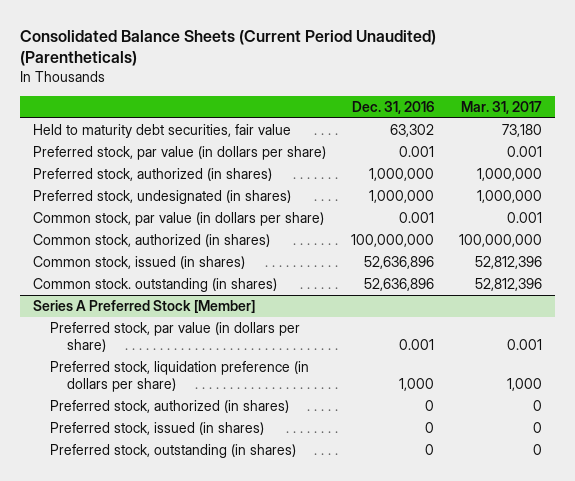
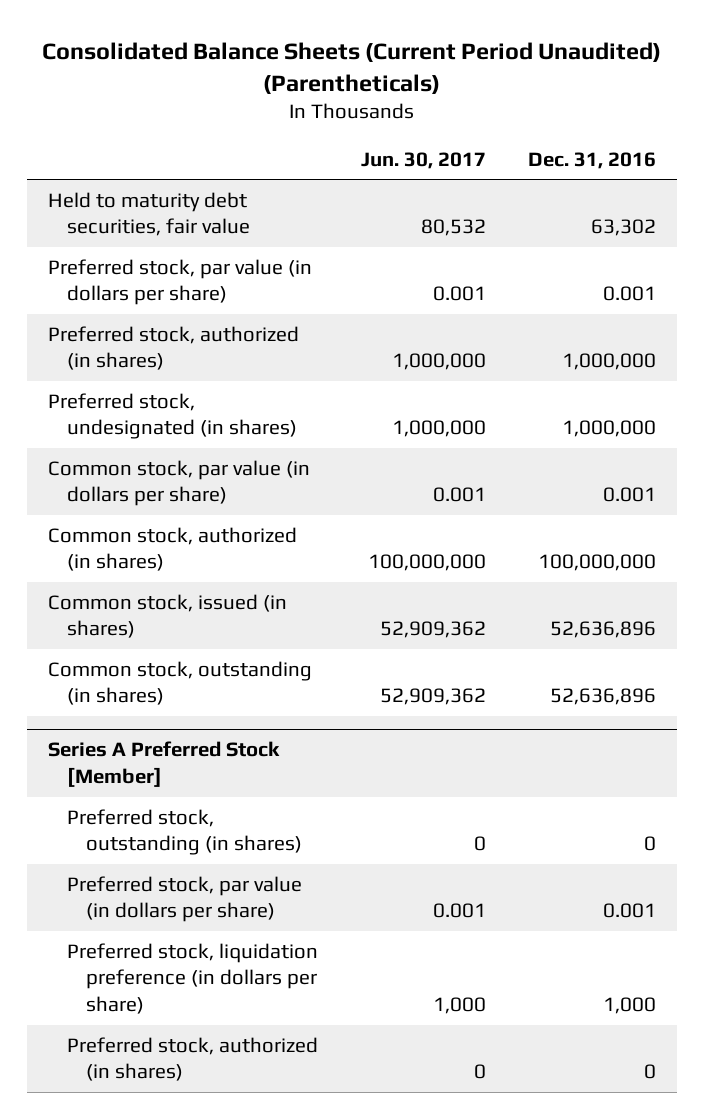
[461,100,543,114] Mar. 31, 2017 -> none
none -> [360,151,486,169] Jun. 30, 2017
[32,277,277,292] Common stock. outstanding (in shares) -> [48,661,313,706] Common stock, outstanding (in shares)
[49,443,296,458] Preferred stock, outstanding (in shares) -> [67,809,303,856] Preferred stock, outstanding (in shares)
[49,421,264,435] Preferred stock, issued (in shares) -> none

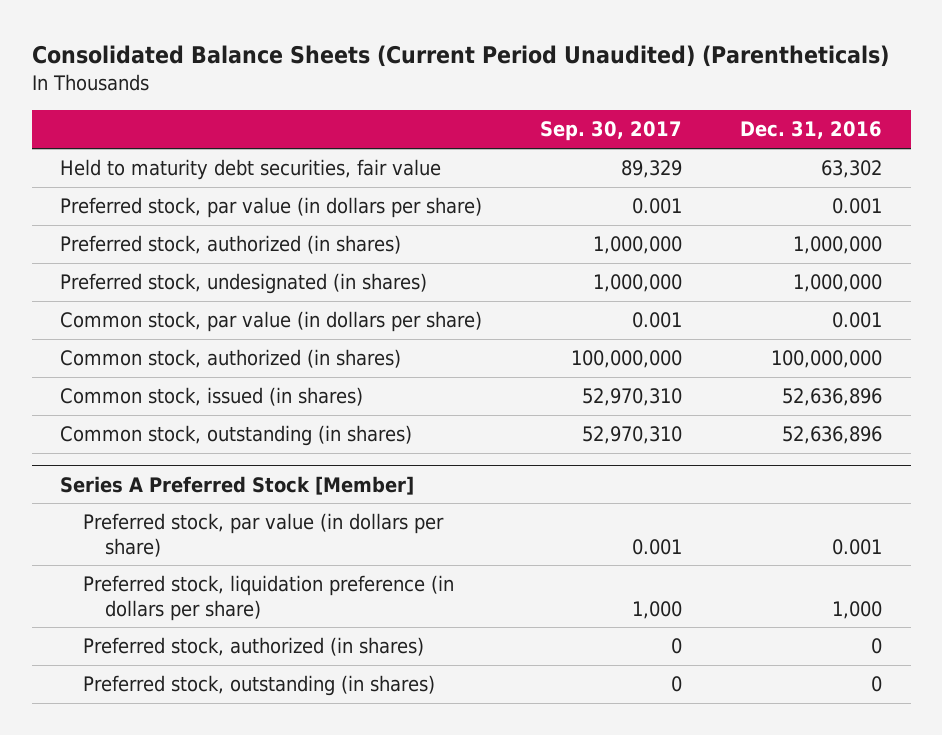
[360,151,486,169] Jun. 30, 2017 -> none
none -> [540,121,683,142] Sep. 30, 2017
[67,809,303,856] Preferred stock, outstanding (in shares) -> [82,675,435,697] Preferred stock, outstanding (in shares)

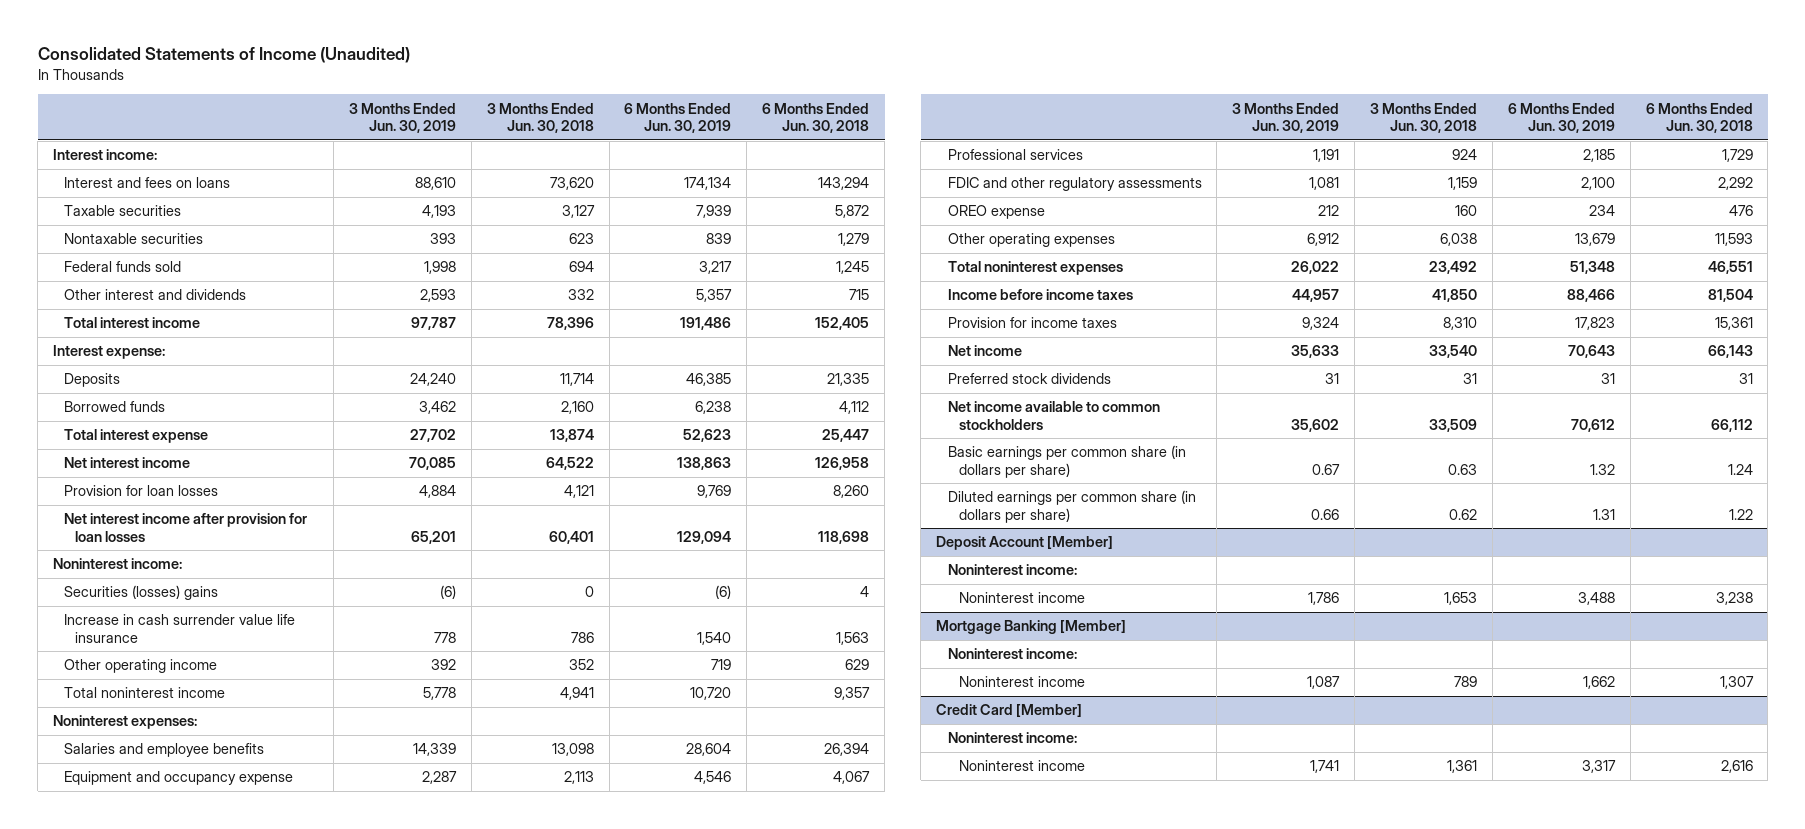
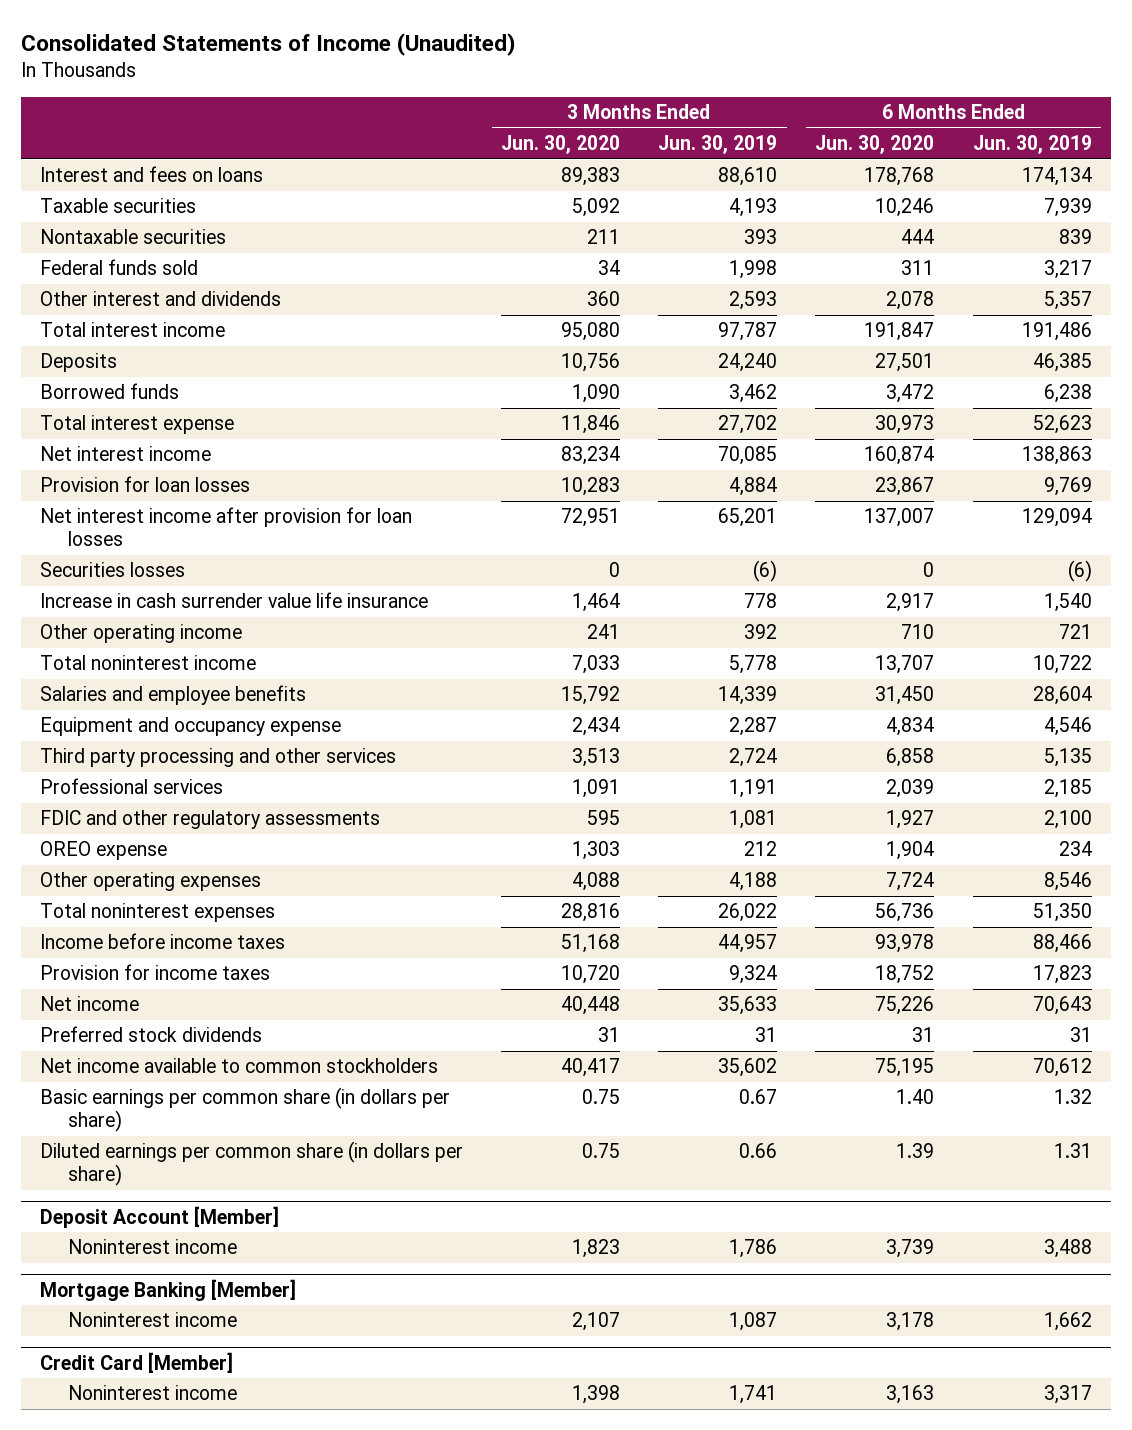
[486,102,594,134] 3 Months Ended Jun. 30, 2018 -> none
[762,102,870,134] 6 Months Ended Jun. 30, 2018 -> none
none -> [501,135,621,155] Jun. 30, 2020
none -> [815,135,935,155] Jun. 30, 2020
[52,149,157,161] Interest income: -> none
[52,345,165,360] Interest expense: -> none
[52,558,182,570] Noninterest income: -> none
[64,585,219,601] Securities (losses) gains -> [39,562,185,578] Securities losses
[52,715,197,730] Noninterest expenses: -> none
[711,659,732,671] 719 -> [1058,624,1092,640] 721
[690,687,732,701] 10,720 -> [1032,655,1092,675] 10,722
none -> [39,748,396,768] Third party processing and other services
[1307,233,1340,247] 6,912 -> [729,872,778,892] 4,188
[1574,233,1615,247] 13,679 -> [1043,872,1092,892] 8,546
[1569,261,1615,275] 51,348 -> [1032,903,1092,923] 51,350
[947,564,1077,576] Noninterest income: -> none
[947,648,1077,660] Noninterest income: -> none
[947,732,1077,744] Noninterest income: -> none

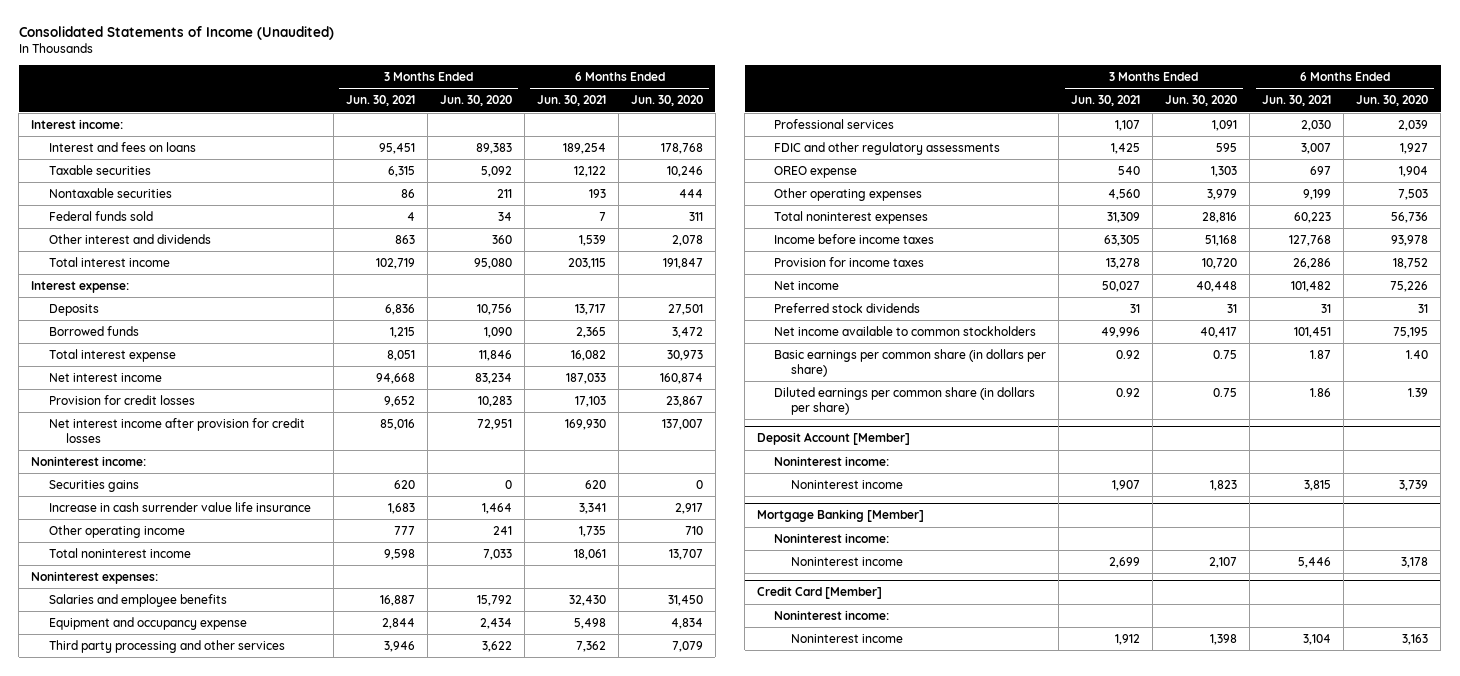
[658,135,778,155] Jun. 30, 2019 -> none
[972,135,1092,155] Jun. 30, 2019 -> none
none -> [345,95,415,107] Jun. 30, 2021
none -> [536,95,606,107] Jun. 30, 2021
none -> [31,118,124,129] Interest income:
none -> [31,280,130,293] Interest expense:
[39,476,250,493] Provision for loan losses -> [48,394,195,405] Provision for credit losses
[39,507,412,547] Net interest income after provision for loan losses -> [48,417,305,443] Net interest income after provision for credit losses
none -> [31,455,147,466] Noninterest income:
[39,562,185,578] Securities losses -> [48,479,139,492] Securities gains
none -> [31,570,159,584] Noninterest expenses:
[572,748,621,768] 3,513 -> [481,640,512,652] 3,622
[886,748,935,768] 6,858 -> [671,640,703,652] 7,079
[572,872,621,892] 4,088 -> [1207,188,1238,200] 3,979
[886,872,935,892] 7,724 -> [1398,188,1429,200] 7,503
none -> [774,455,890,466] Noninterest income:
none -> [774,532,890,543] Noninterest income:
none -> [774,609,890,620] Noninterest income:

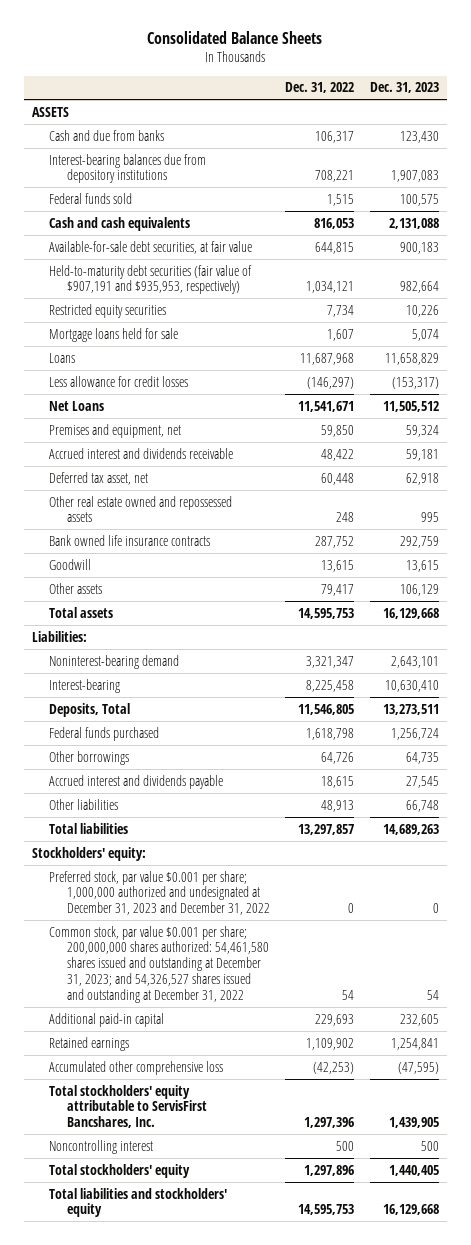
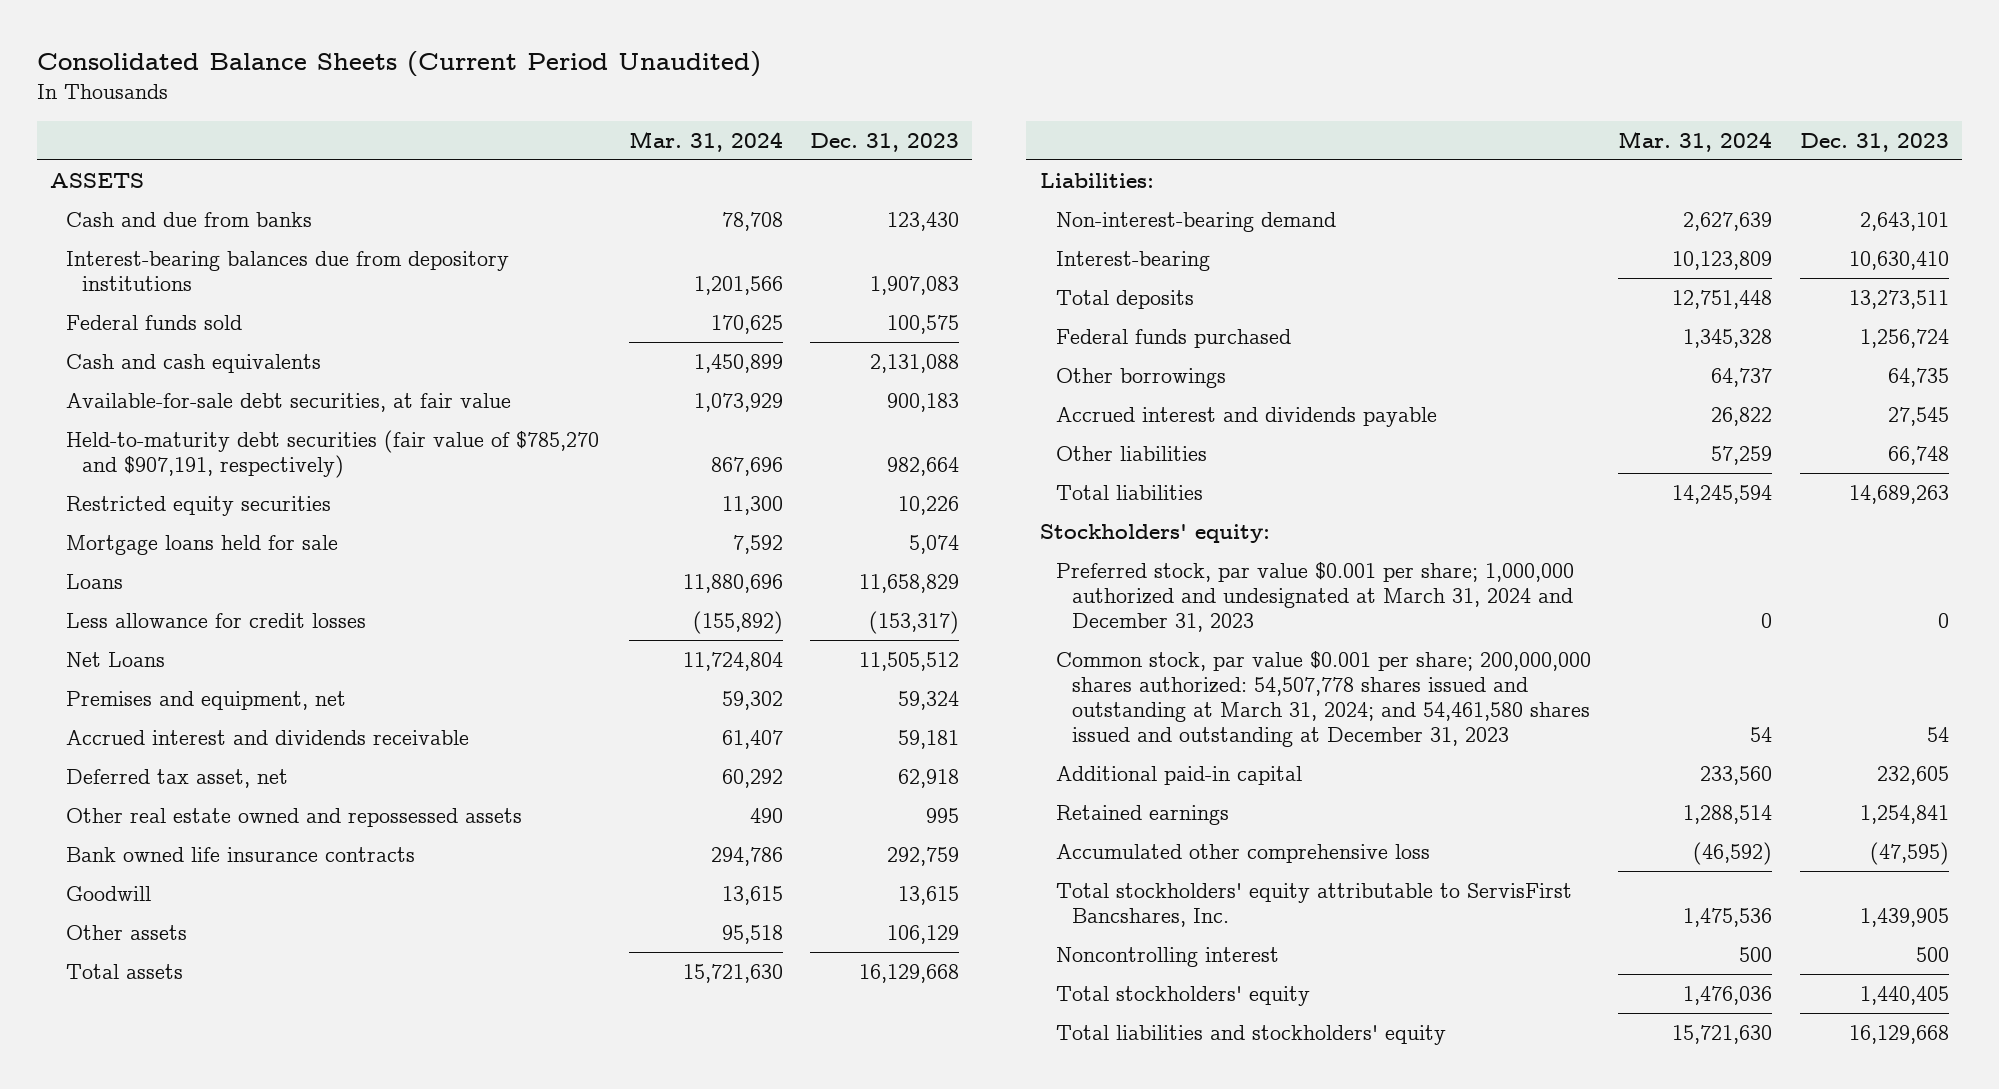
[147,31,323,45] Consolidated Balance Sheets -> [36,51,761,78] Consolidated Balance Sheets (Current Period Unaudited)
[285,82,355,94] Dec. 31, 2022 -> none
none -> [628,130,783,152] Mar. 31, 2024
[49,264,253,295] Held-to-maturity debt securities (fair value of $907,191 and $935,953, respectively) -> [66,430,600,478] Held-to-maturity debt securities (fair value of $785,270 and $907,191, respectively)
[49,654,180,669] Noninterest-bearing demand -> [1056,212,1337,233] Non-interest-bearing demand
[49,702,131,717] Deposits, Total -> [1056,290,1195,310] Total deposits
[49,870,270,916] Preferred stock, par value $0.001 per share; 1,000,000 authorized and undesignated at December 31, 2023 and December 31, 2022 -> [1056,562,1575,632] Preferred stock, par value $0.001 per share; 1,000,000 authorized and undesignated at March 31, 2024 and December 31, 2023
[49,925,269,1004] Common stock, par value $0.001 per share; 200,000,000 shares authorized: 54,461,580 shares issued and outstanding at December 31, 2023; and 54,326,527 shares issued and outstanding at December 31, 2022 -> [1056,651,1592,747] Common stock, par value $0.001 per share; 200,000,000 shares authorized: 54,507,778 shares issued and outstanding at March 31, 2024; and 54,461,580 shares issued and outstanding at December 31, 2023

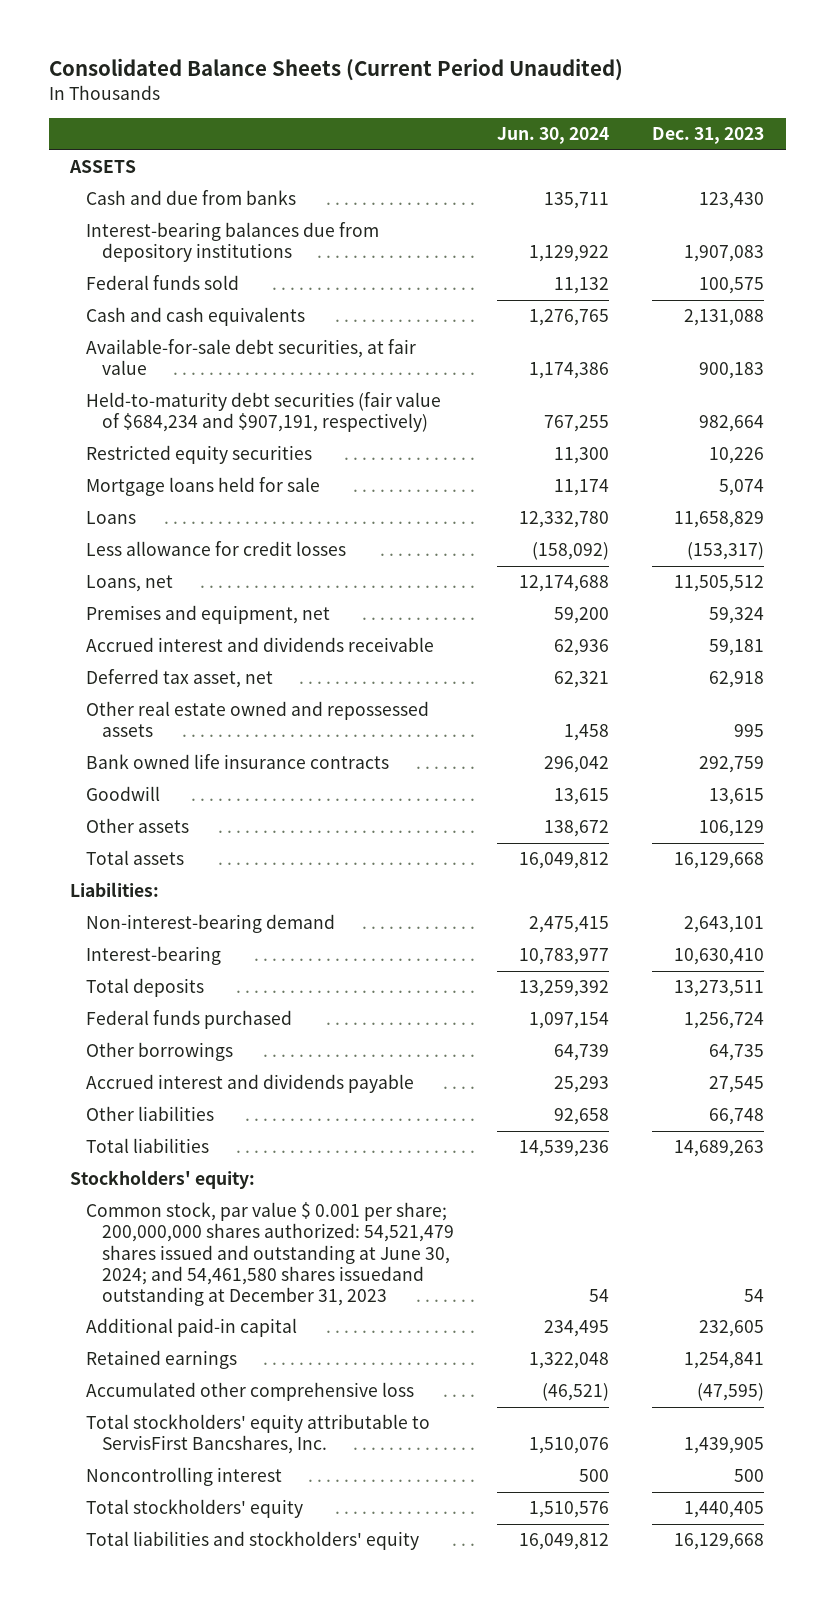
[628,130,783,152] Mar. 31, 2024 -> none
none -> [496,127,609,145] Jun. 30, 2024
[66,430,600,478] Held-to-maturity debt securities (fair value of $785,270 and $907,191, respectively) -> [85,392,441,433] Held-to-maturity debt securities (fair value of $684,234 and $907,191, respectively)
[66,652,166,668] Net Loans -> [85,575,173,593] Loans, net
[1056,562,1575,632] Preferred stock, par value $0.001 per share; 1,000,000 authorized and undesignated at March 31, 2024 and December 31, 2023 -> none
[1056,651,1592,747] Common stock, par value $0.001 per share; 200,000,000 shares authorized: 54,507,778 shares issued and outstanding at March 31, 2024; and 54,461,580 shares issued and outstanding at December 31, 2023 -> [85,1202,454,1306] Common stock, par value $ 0.001 per share; 200,000,000 shares authorized: 54,521,479 shares issued and outstanding at June 30, 2024; and 54,461,580 shares issuedand outstanding at December 31, 2023

